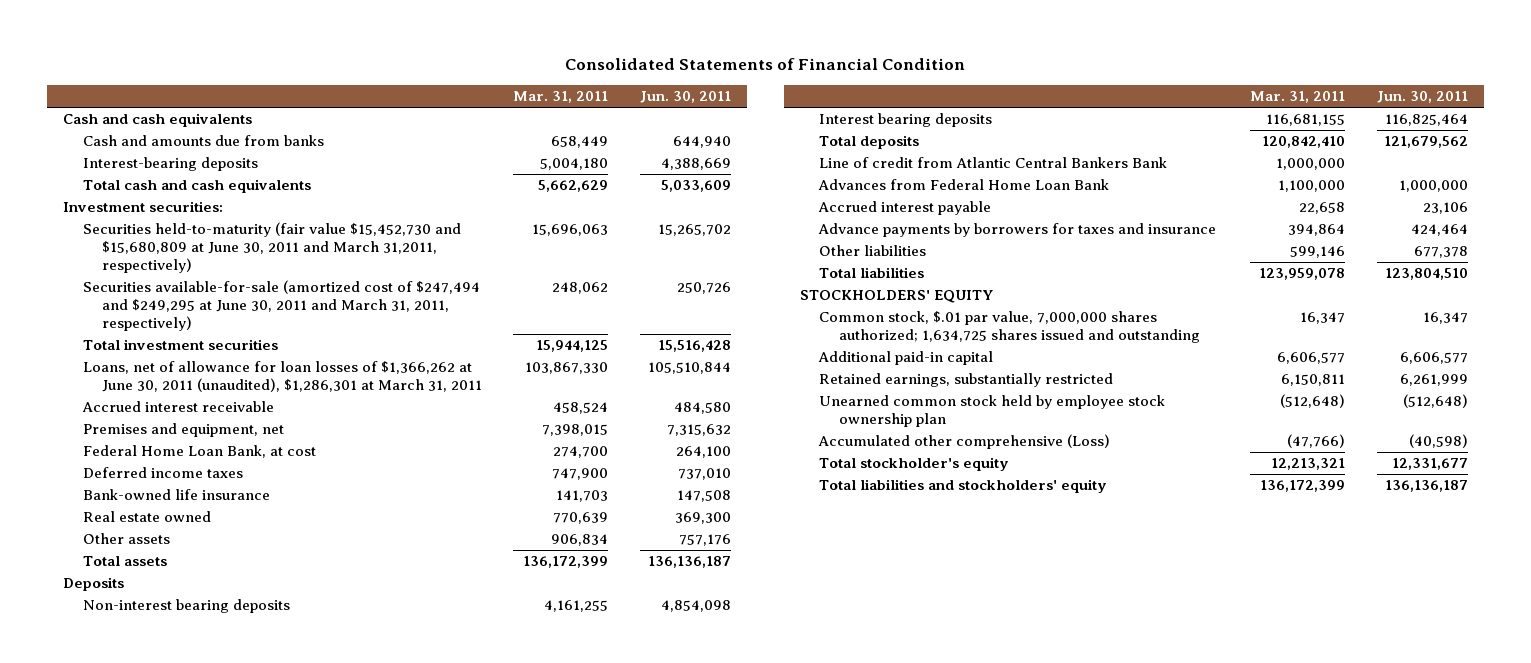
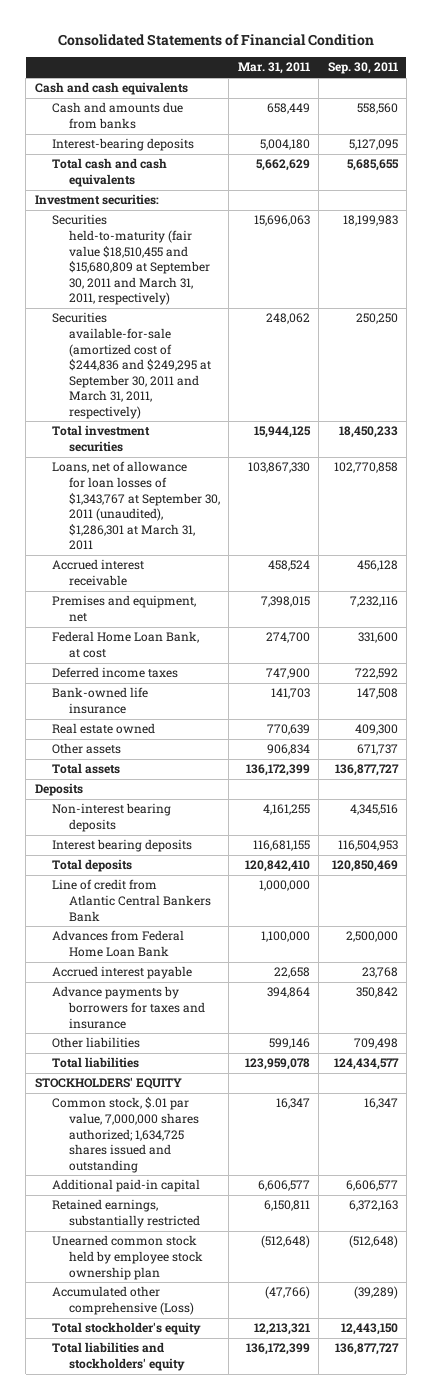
[640,91,732,104] Jun. 30, 2011 -> none
none -> [327,62,398,75] Sep. 30, 2011
[82,222,461,274] Securities held-to-maturity (fair value $15,452,730 and $15,680,809 at June 30, 2011 and March 31,2011, respectively) -> [51,214,210,306] Securities held-to-maturity (fair value $18,510,455 and $15,680,809 at September 30, 2011 and March 31, 2011, respectively)
[82,280,480,332] Securities available-for-sale (amortized cost of $247,494 and $249,295 at June 30, 2011 and March 31, 2011, respectively) -> [51,312,211,419] Securities available-for-sale (amortized cost of $244,836 and $249,295 at September 30, 2011 and March 31, 2011, respectively)
[82,361,482,393] Loans, net of allowance for loan losses of $1,366,262 at June 30, 2011 (unaudited), $1,286,301 at March 31, 2011 -> [51,461,220,551] Loans, net of allowance for loan losses of $1,343,767 at September 30, 2011 (unaudited), $1,286,301 at March 31, 2011

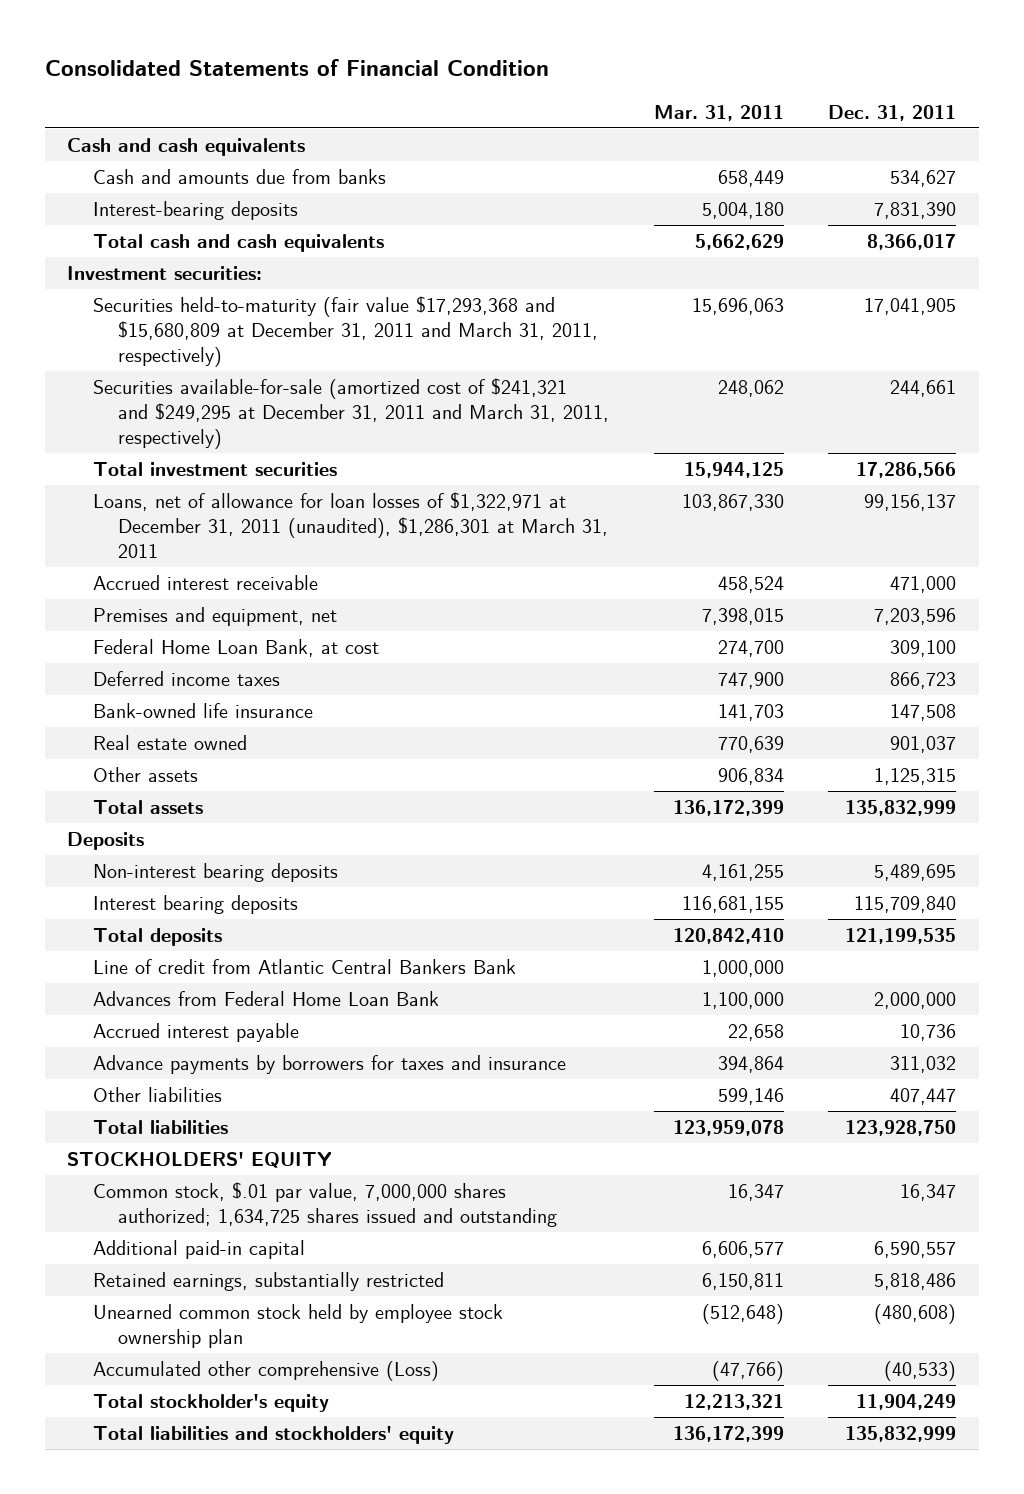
[327,62,398,75] Sep. 30, 2011 -> none
none -> [828,105,957,122] Dec. 31, 2011
[51,214,210,306] Securities held-to-maturity (fair value $18,510,455 and $15,680,809 at September 30, 2011 and March 31, 2011, respectively) -> [92,295,599,367] Securities held-to-maturity (fair value $17,293,368 and $15,680,809 at December 31, 2011 and March 31, 2011, respectively)
[51,312,211,419] Securities available-for-sale (amortized cost of $244,836 and $249,295 at September 30, 2011 and March 31, 2011, respectively) -> [92,377,610,449] Securities available-for-sale (amortized cost of $241,321 and $249,295 at December 31, 2011 and March 31, 2011, respectively)
[51,461,220,551] Loans, net of allowance for loan losses of $1,343,767 at September 30, 2011 (unaudited), $1,286,301 at March 31, 2011 -> [92,491,609,558] Loans, net of allowance for loan losses of $1,322,971 at December 31, 2011 (unaudited), $1,286,301 at March 31, 2011

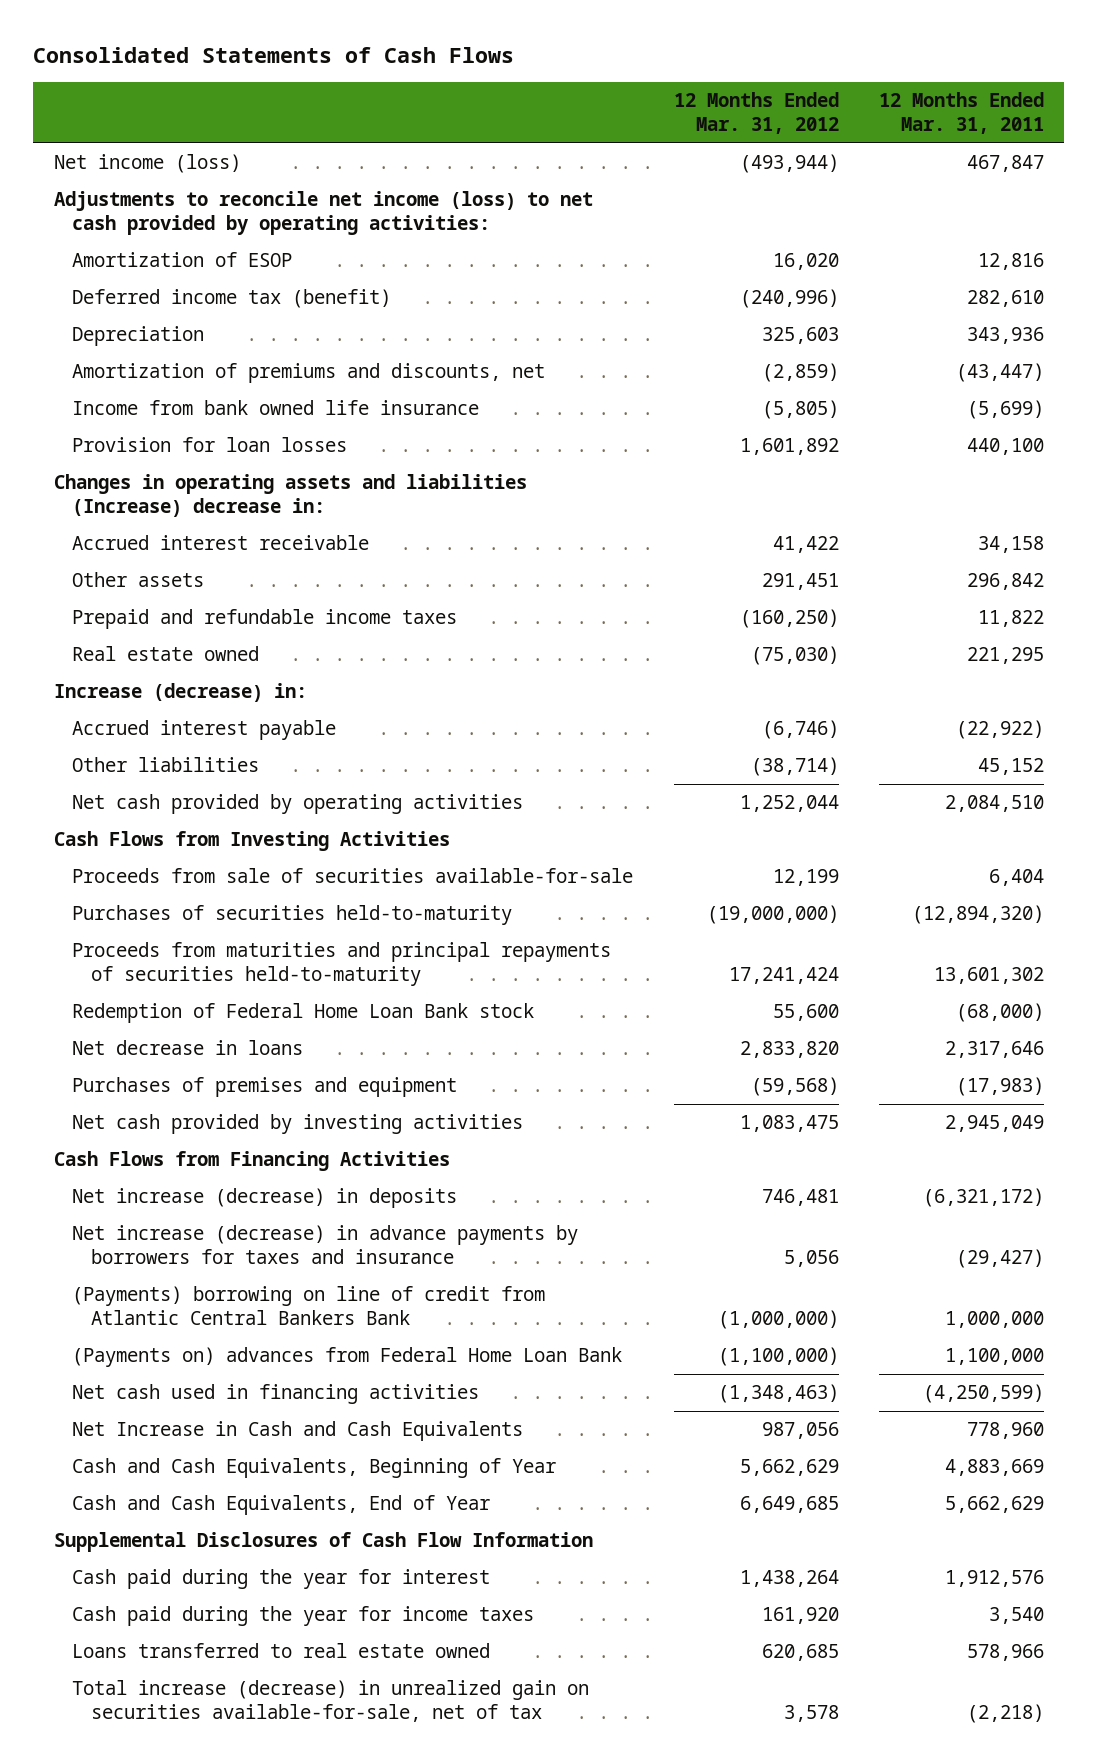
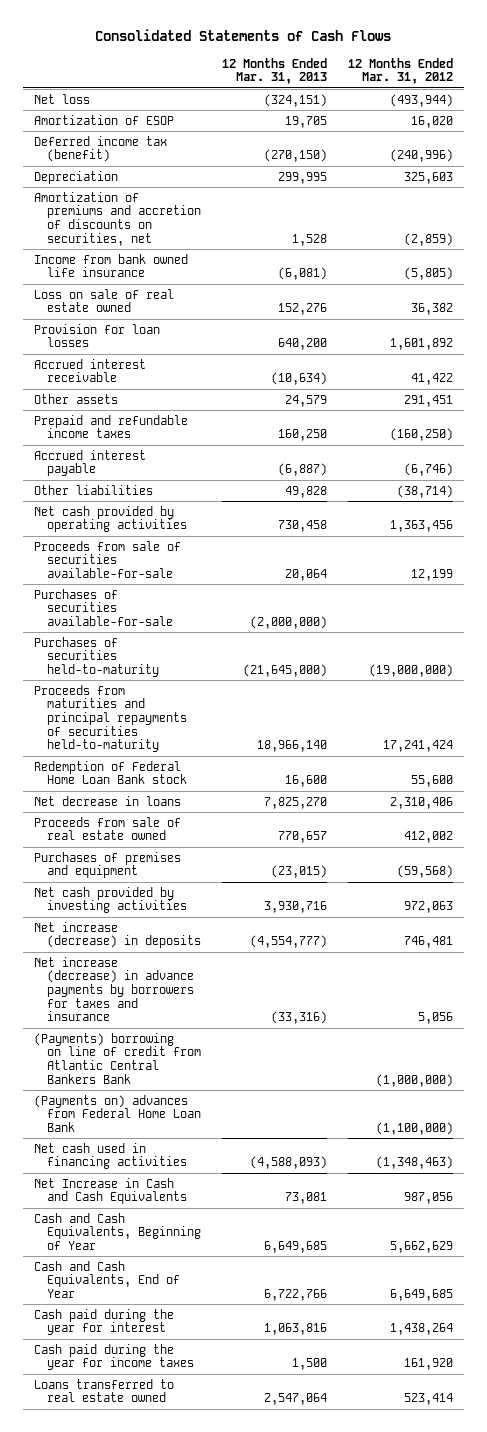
[878,91,1044,134] 12 Months Ended Mar. 31, 2011 -> none
none -> [222,57,328,85] 12 Months Ended Mar. 31, 2013
[53,191,593,236] Adjustments to reconcile net income (loss) to net cash provided by operating activities: -> none
[53,154,241,174] Net income (loss) -> [33,93,90,104] Net loss
[72,363,546,384] Amortization of premiums and discounts, net -> [33,191,202,246] Amortization of premiums and accretion of discounts on securities, net
none -> [33,288,174,313] Loss on sale of real estate owned
[53,474,527,518] Changes in operating assets and liabilities (Increase) decrease in: -> none
[72,646,260,662] Real estate owned -> none
[53,683,307,703] Increase (decrease) in: -> none
[53,831,450,852] Cash Flows from Investing Activities -> none
[739,795,839,813] 1,252,044 -> [390,520,454,533] 1,363,456
none -> [33,588,174,626] Purchases of securities available-for-sale
[739,1041,839,1059] 2,833,820 -> [390,796,454,809] 2,310,406
none -> [33,816,181,841] Proceeds from sale of real estate owned
[53,1151,450,1172] Cash Flows from Financing Activities -> none
[739,1115,839,1133] 1,083,475 -> [404,901,454,914] 972,063
[53,1532,593,1553] Supplemental Disclosures of Cash Flow Information -> none
[72,1680,590,1723] Total increase (decrease) in unrealized gain on securities available-for-sale, net of tax -> none
[761,1644,839,1662] 620,685 -> [404,1393,454,1406] 523,414

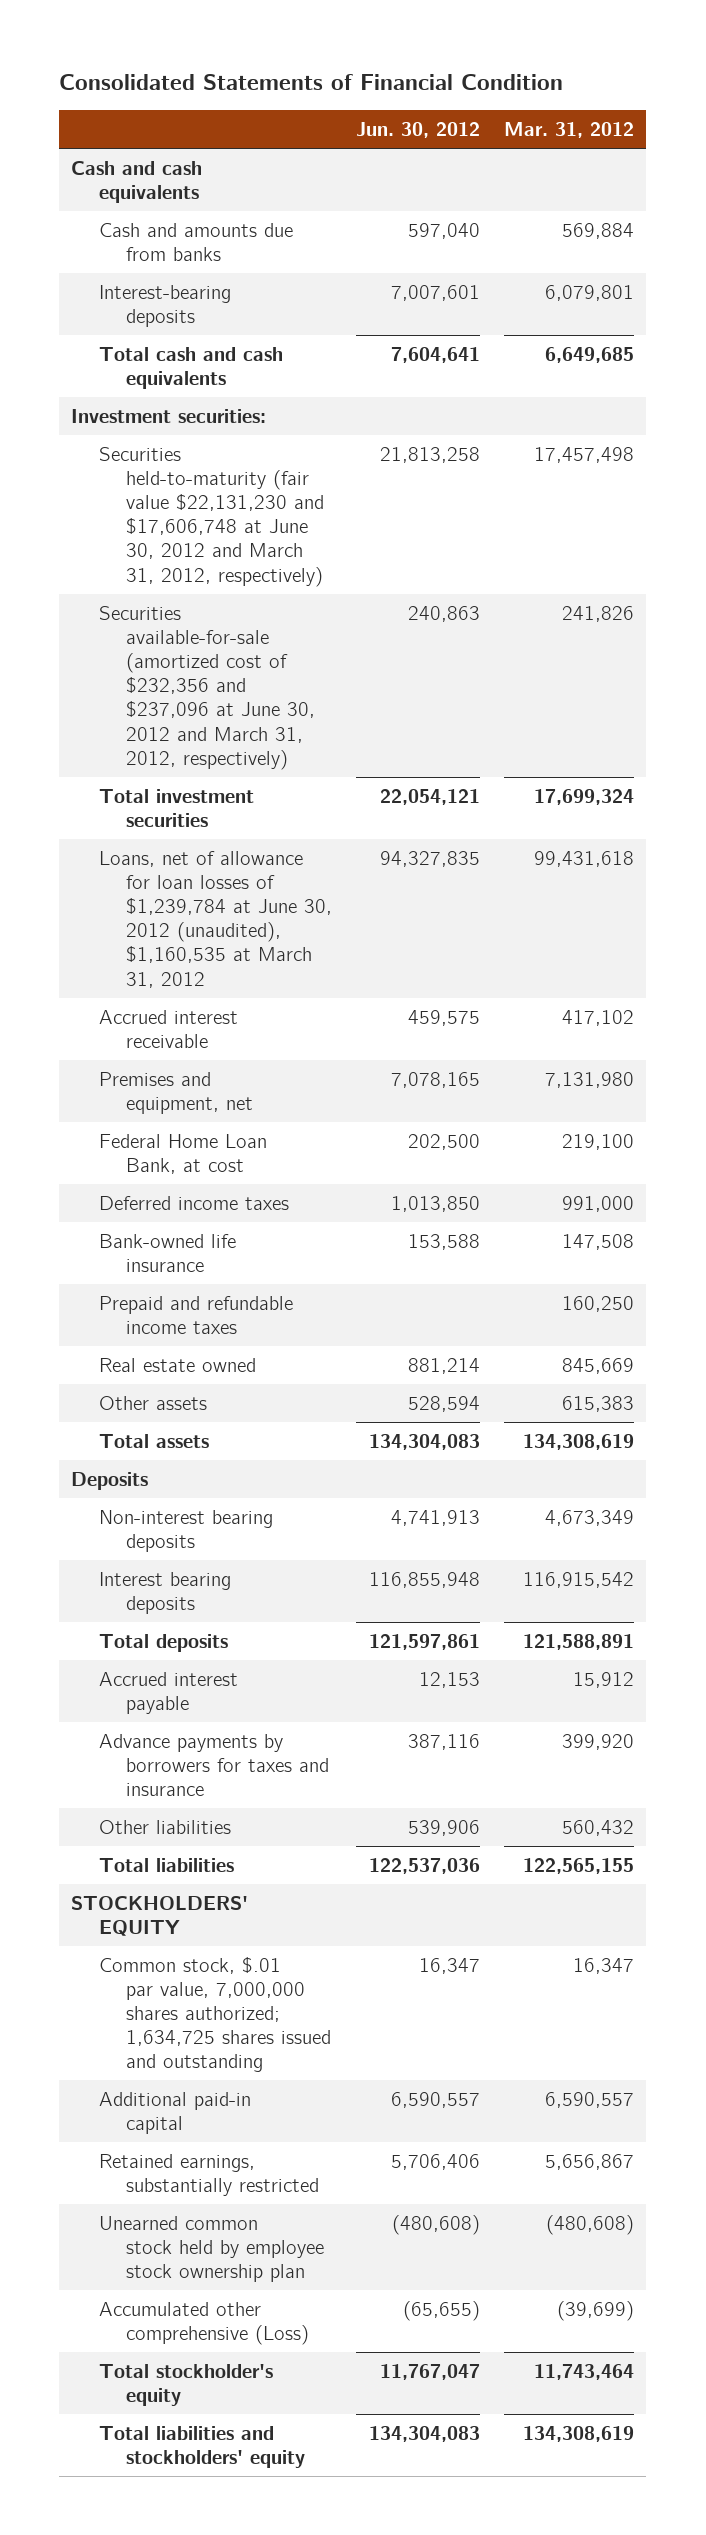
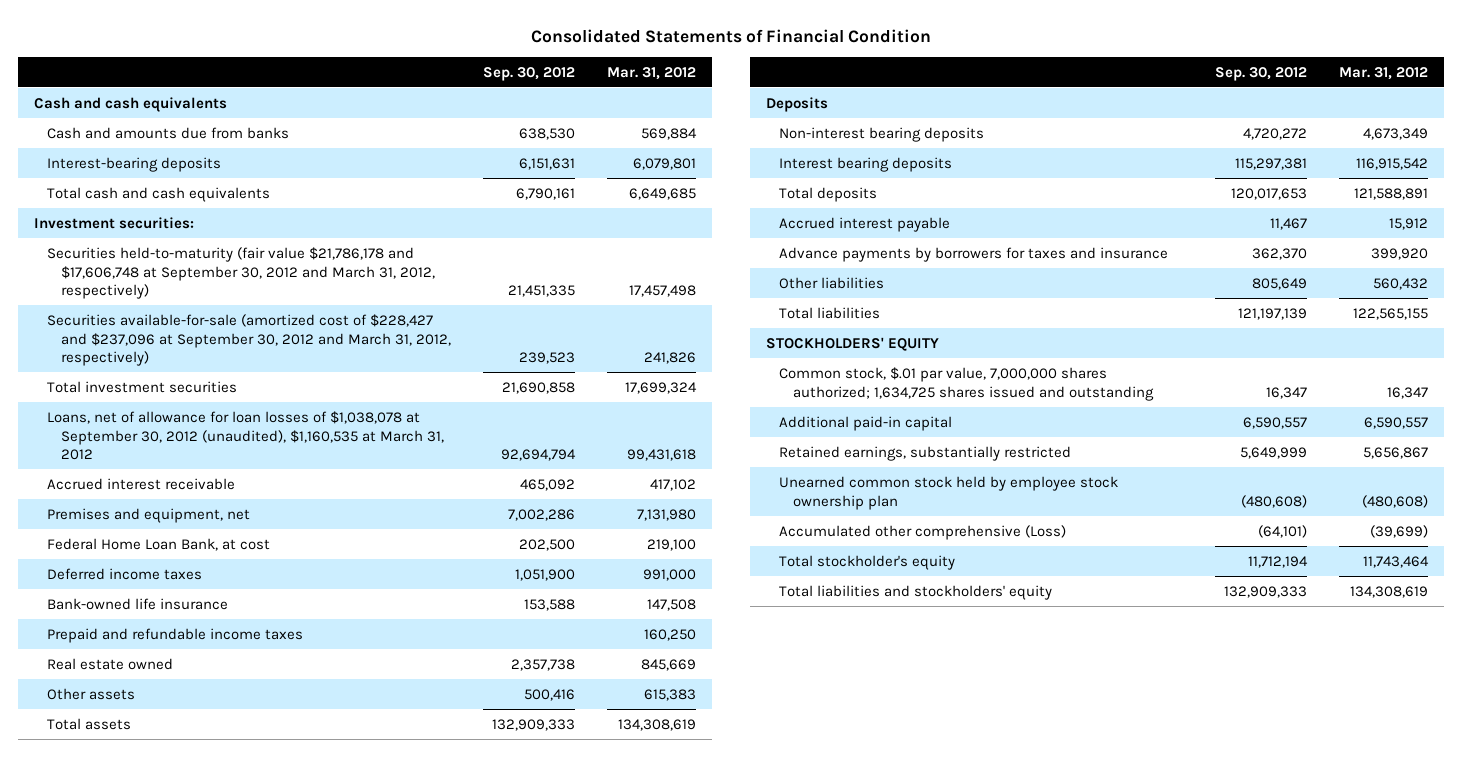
[356,122,481,139] Jun. 30, 2012 -> none
none -> [482,66,575,81] Sep. 30, 2012
[98,446,325,587] Securities held-to-maturity (fair value $22,131,230 and $17,606,748 at June 30, 2012 and March 31, 2012, respectively) -> [47,246,435,300] Securities held-to-maturity (fair value $21,786,178 and $17,606,748 at September 30, 2012 and March 31, 2012, respectively)
[98,605,316,770] Securities available-for-sale (amortized cost of $232,356 and $237,096 at June 30, 2012 and March 31, 2012, respectively) -> [47,313,451,367] Securities available-for-sale (amortized cost of $228,427 and $237,096 at September 30, 2012 and March 31, 2012, respectively)
[98,850,333,988] Loans, net of allowance for loan losses of $1,239,784 at June 30, 2012 (unaudited), $1,160,535 at March 31, 2012 -> [47,410,444,461] Loans, net of allowance for loan losses of $1,038,078 at September 30, 2012 (unaudited), $1,160,535 at March 31, 2012

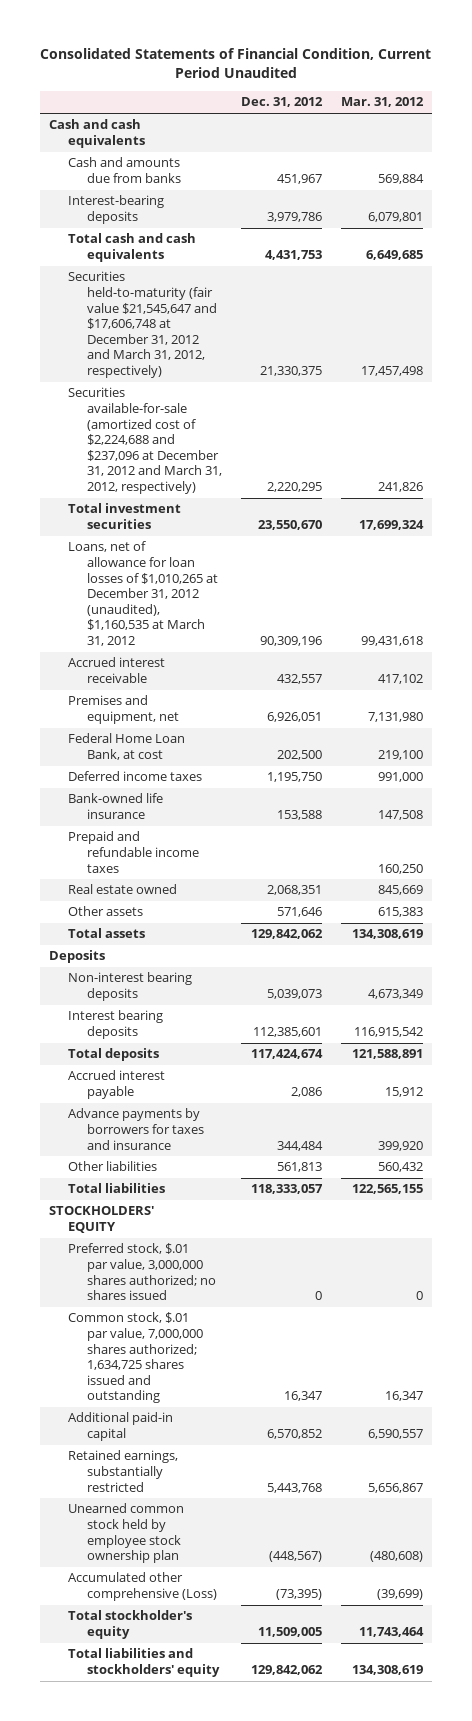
[531,28,932,43] Consolidated Statements of Financial Condition -> [40,48,432,79] Consolidated Statements of Financial Condition, Current Period Unaudited
[482,66,575,81] Sep. 30, 2012 -> none
none -> [241,97,324,108] Dec. 31, 2012
[34,216,195,229] Investment securities: -> none
[47,246,435,300] Securities held-to-maturity (fair value $21,786,178 and $17,606,748 at September 30, 2012 and March 31, 2012, respectively) -> [68,271,218,379] Securities held-to-maturity (fair value $21,545,647 and $17,606,748 at December 31, 2012 and March 31, 2012, respectively)
[47,313,451,367] Securities available-for-sale (amortized cost of $228,427 and $237,096 at September 30, 2012 and March 31, 2012, respectively) -> [68,387,223,495] Securities available-for-sale (amortized cost of $2,224,688 and $237,096 at December 31, 2012 and March 31, 2012, respectively)
[47,410,444,461] Loans, net of allowance for loan losses of $1,038,078 at September 30, 2012 (unaudited), $1,160,535 at March 31, 2012 -> [68,541,219,647] Loans, net of allowance for loan losses of $1,010,265 at December 31, 2012 (unaudited), $1,160,535 at March 31, 2012
none -> [68,1243,217,1301] Preferred stock, $.01 par value, 3,000,000 shares authorized; no shares issued

